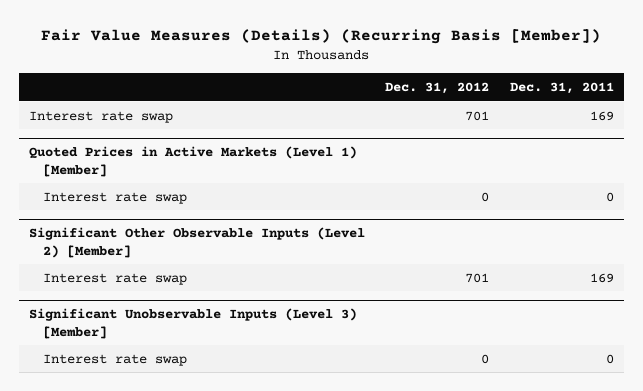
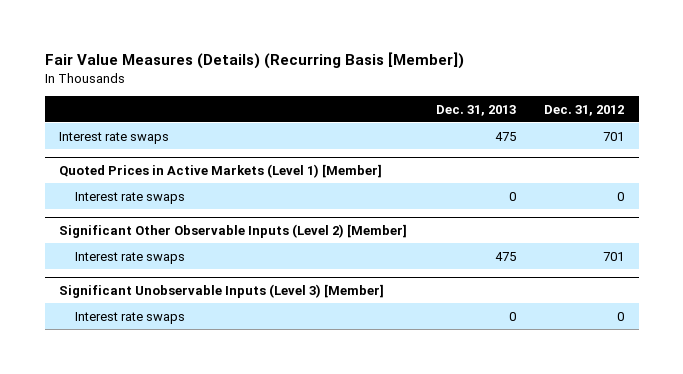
[509,81,614,94] Dec. 31, 2011 -> none
none -> [435,104,516,116] Dec. 31, 2013
[28,110,173,123] Interest rate swap -> [59,131,170,144] Interest rate swaps
[43,191,188,204] Interest rate swap -> [74,191,185,204] Interest rate swaps
[43,272,188,285] Interest rate swap -> [74,251,185,264] Interest rate swaps
[43,353,188,366] Interest rate swap -> [74,311,185,324] Interest rate swaps

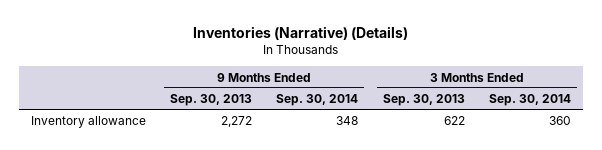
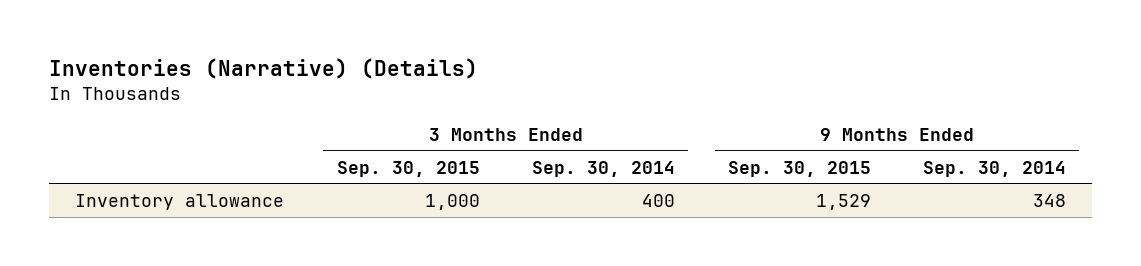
[170,94,253,107] Sep. 30, 2013 -> none
[382,94,465,107] Sep. 30, 2013 -> none
none -> [336,160,480,177] Sep. 30, 2015
none -> [727,160,871,177] Sep. 30, 2015
[548,116,571,126] 360 -> [642,193,676,207] 400

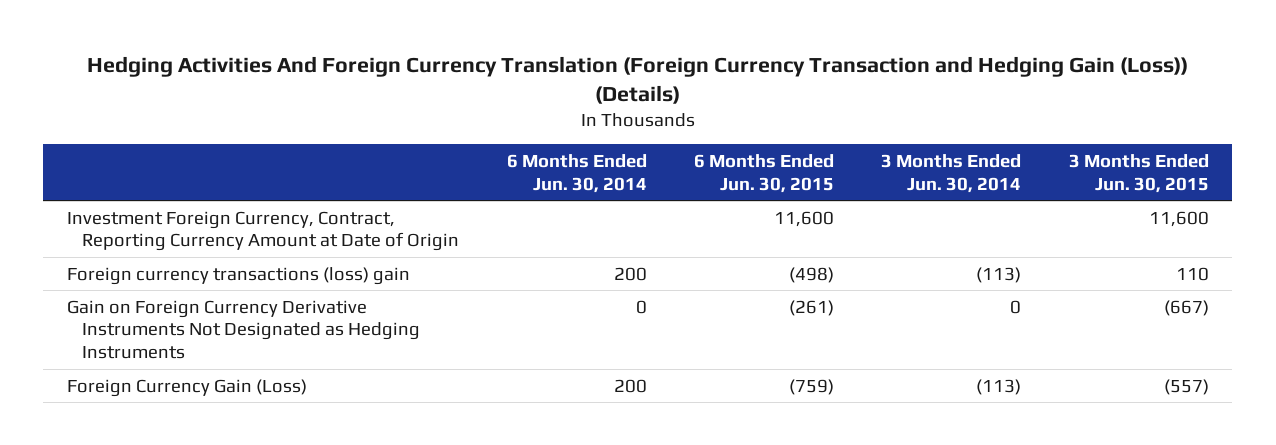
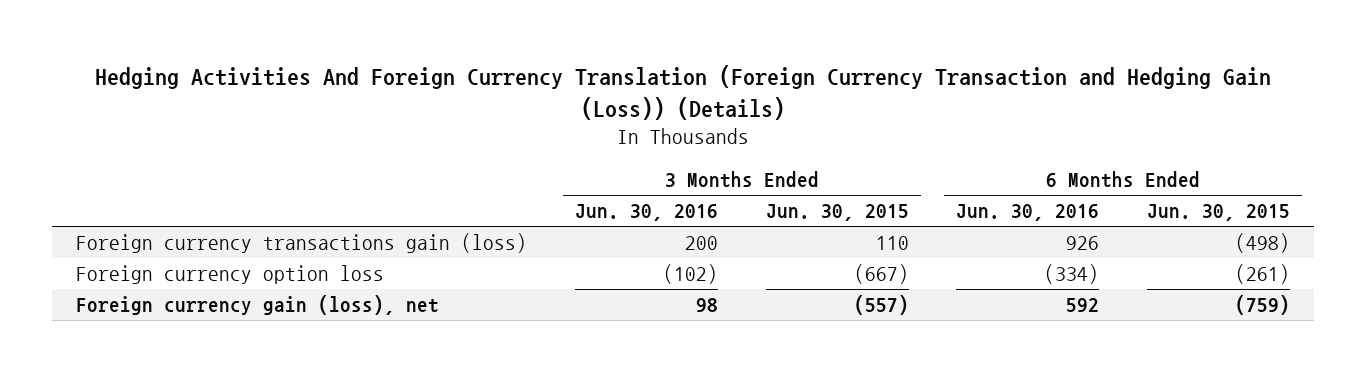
[506,153,647,193] 6 Months Ended Jun. 30, 2014 -> none
[881,153,1022,193] 3 Months Ended Jun. 30, 2014 -> none
none -> [574,204,718,222] Jun. 30, 2016
none -> [956,204,1100,222] Jun. 30, 2016
[66,210,460,252] Investment Foreign Currency, Contract, Reporting Currency Amount at Date of Origin -> none
[66,266,410,285] Foreign currency transactions (loss) gain -> [76,233,528,254] Foreign currency transactions gain (loss)
[66,299,421,360] Gain on Foreign Currency Derivative Instruments Not Designated as Hedging Instruments -> [76,265,385,285] Foreign currency option loss
[66,378,307,397] Foreign Currency Gain (Loss) -> [76,295,440,316] Foreign currency gain (loss), net

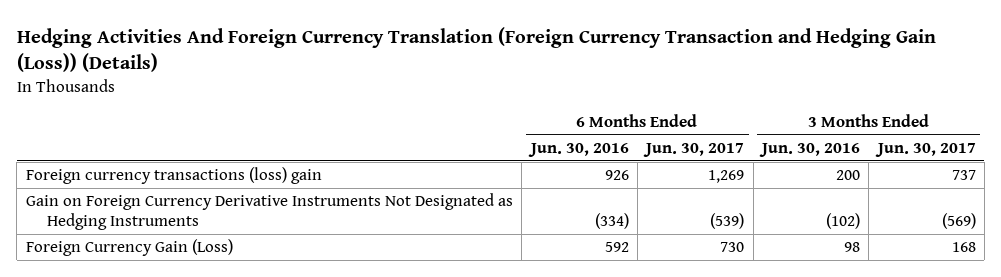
[765,204,909,222] Jun. 30, 2015 -> none
[1147,204,1291,222] Jun. 30, 2015 -> none
none -> [643,142,745,157] Jun. 30, 2017
none -> [874,142,976,157] Jun. 30, 2017
[76,233,528,254] Foreign currency transactions gain (loss) -> [25,167,322,185] Foreign currency transactions (loss) gain
[76,265,385,285] Foreign currency option loss -> [25,193,513,230] Gain on Foreign Currency Derivative Instruments Not Designated as Hedging Instruments
[76,295,440,316] Foreign currency gain (loss), net -> [25,239,233,257] Foreign Currency Gain (Loss)

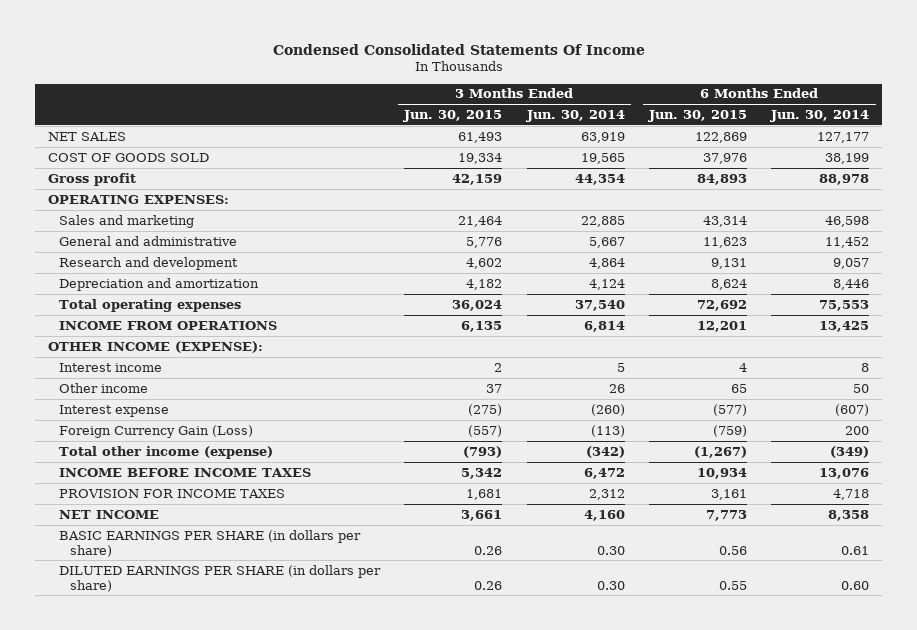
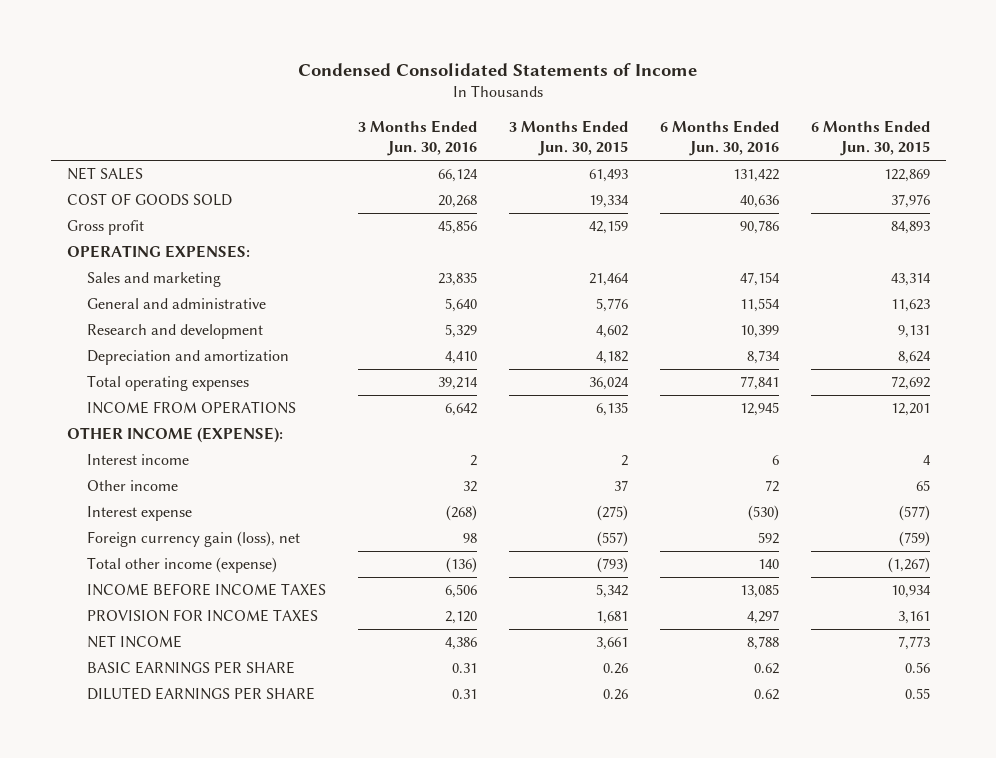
[272,43,645,55] Condensed Consolidated Statements Of Income -> [298,62,698,76] Condensed Consolidated Statements of Income
[525,109,625,122] Jun. 30, 2014 -> none
[770,109,870,122] Jun. 30, 2014 -> none
none -> [358,119,478,157] 3 Months Ended Jun. 30, 2016
none -> [659,119,779,157] 6 Months Ended Jun. 30, 2016
[58,424,253,438] Foreign Currency Gain (Loss) -> [87,531,301,548] Foreign currency gain (loss), net
[58,529,361,557] BASIC EARNINGS PER SHARE (in dollars per share) -> [87,661,296,675] BASIC EARNINGS PER SHARE
[58,564,381,592] DILUTED EARNINGS PER SHARE (in dollars per share) -> [87,687,316,701] DILUTED EARNINGS PER SHARE

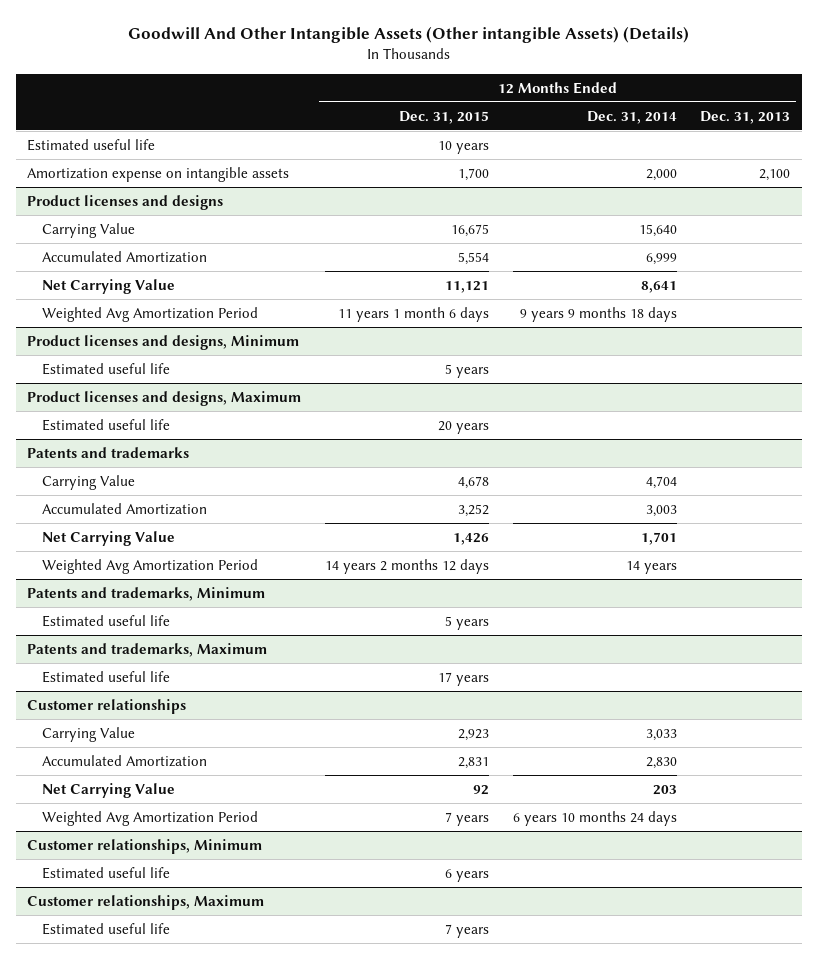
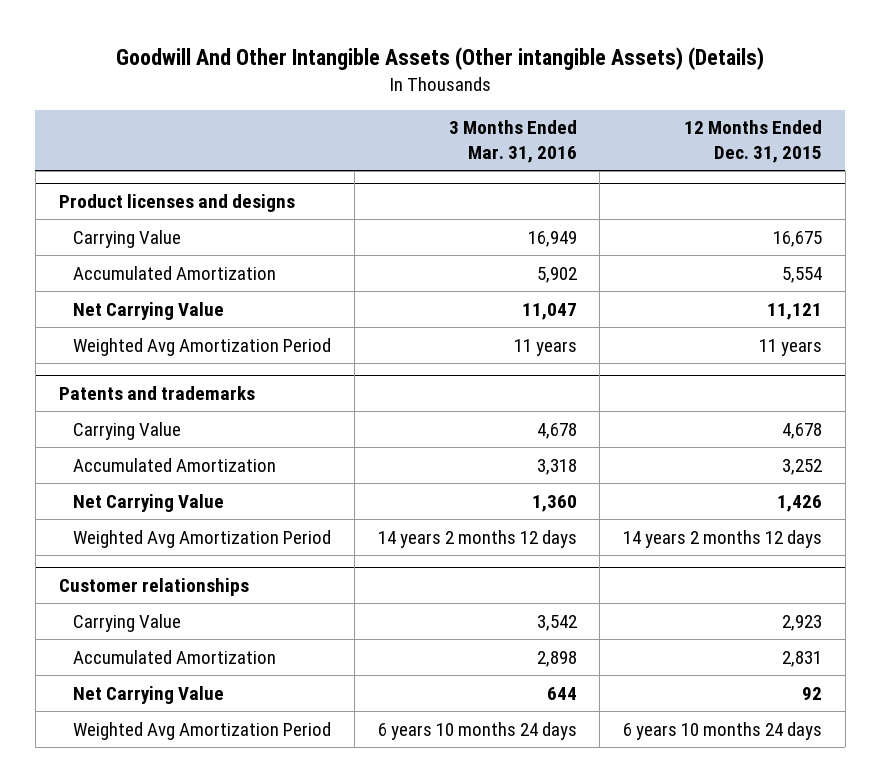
[586,110,677,124] Dec. 31, 2014 -> none
[700,110,791,124] Dec. 31, 2013 -> none
none -> [448,120,577,164] 3 Months Ended Mar. 31, 2016
[27,138,156,151] Estimated useful life -> none
[27,166,290,182] Amortization expense on intangible assets -> none
[27,334,300,350] Product licenses and designs, Minimum -> none
[41,362,170,375] Estimated useful life -> none
[27,390,302,406] Product licenses and designs, Maximum -> none
[41,418,170,431] Estimated useful life -> none
[338,306,490,322] 11 years 1 month 6 days -> [758,338,822,356] 11 years
[27,586,266,601] Patents and trademarks, Minimum -> none
[41,614,170,627] Estimated useful life -> none
[27,642,268,657] Patents and trademarks, Maximum -> none
[41,670,170,683] Estimated useful life -> none
[27,838,263,854] Customer relationships, Minimum -> none
[41,866,170,879] Estimated useful life -> none
[27,894,265,910] Customer relationships, Maximum -> none
[41,922,170,935] Estimated useful life -> none
[445,811,490,826] 7 years -> [622,721,822,740] 6 years 10 months 24 days

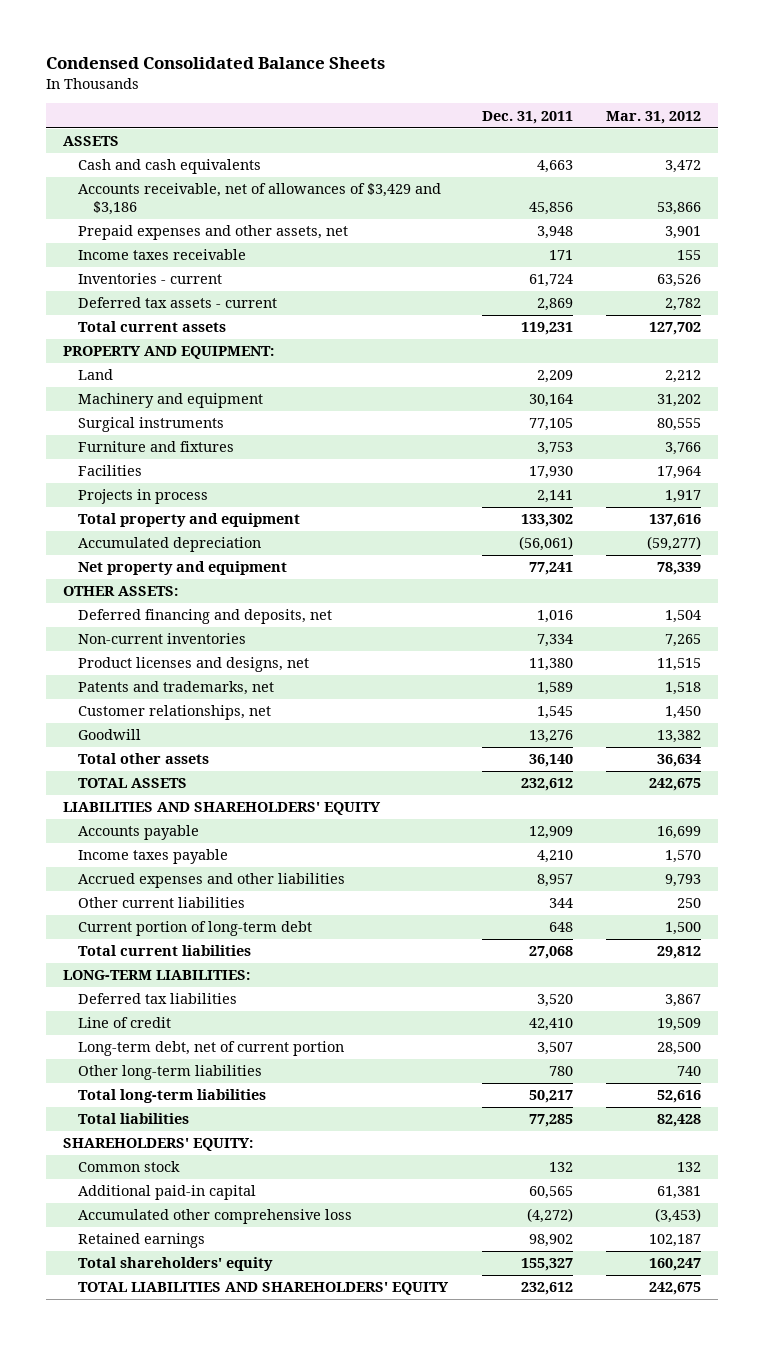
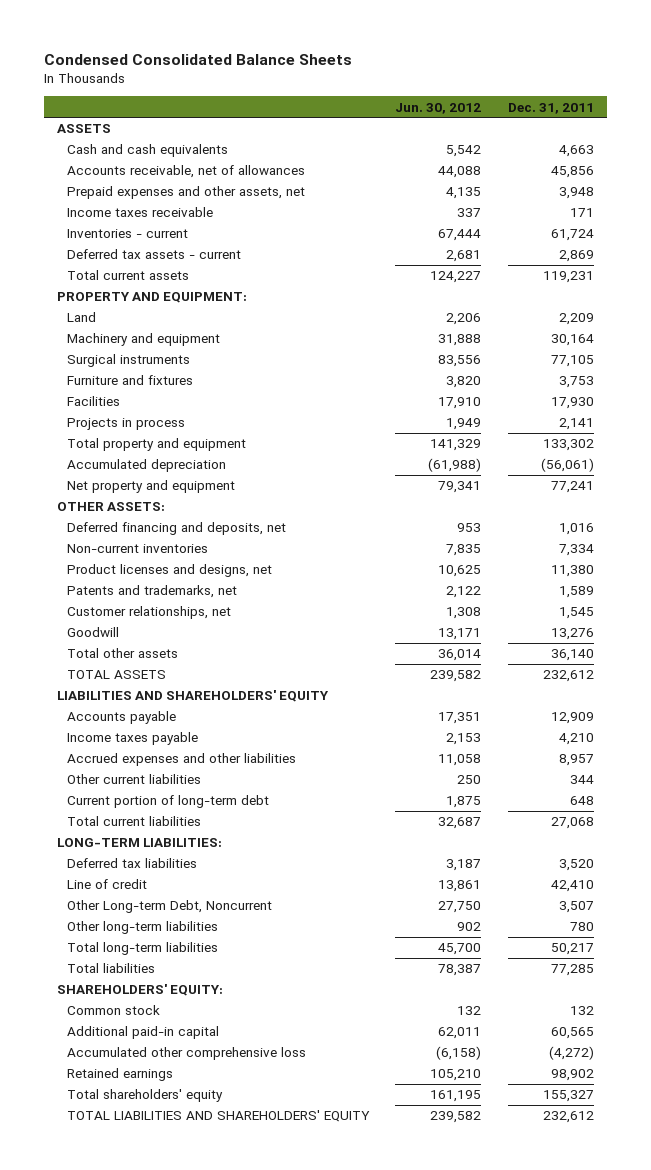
[605,110,701,124] Mar. 31, 2012 -> none
none -> [395,102,482,114] Jun. 30, 2012
[78,183,442,215] Accounts receivable, net of allowances of $3,429 and $3,186 -> [66,165,305,179] Accounts receivable, net of allowances
[78,1041,345,1057] Long-term debt, net of current portion -> [66,900,272,914] Other Long-term Debt, Noncurrent

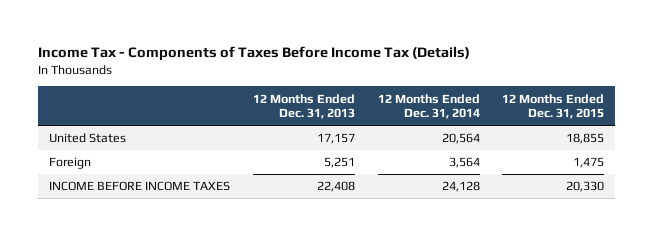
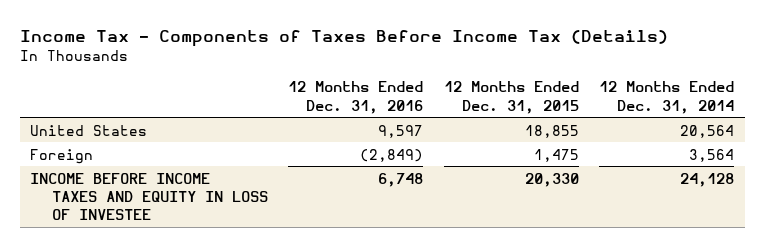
[252,93,355,120] 12 Months Ended Dec. 31, 2013 -> none
none -> [288,81,424,114] 12 Months Ended Dec. 31, 2016
[49,181,231,192] INCOME BEFORE INCOME TAXES -> [30,172,268,220] INCOME BEFORE INCOME TAXES AND EQUITY IN LOSS OF INVESTEE

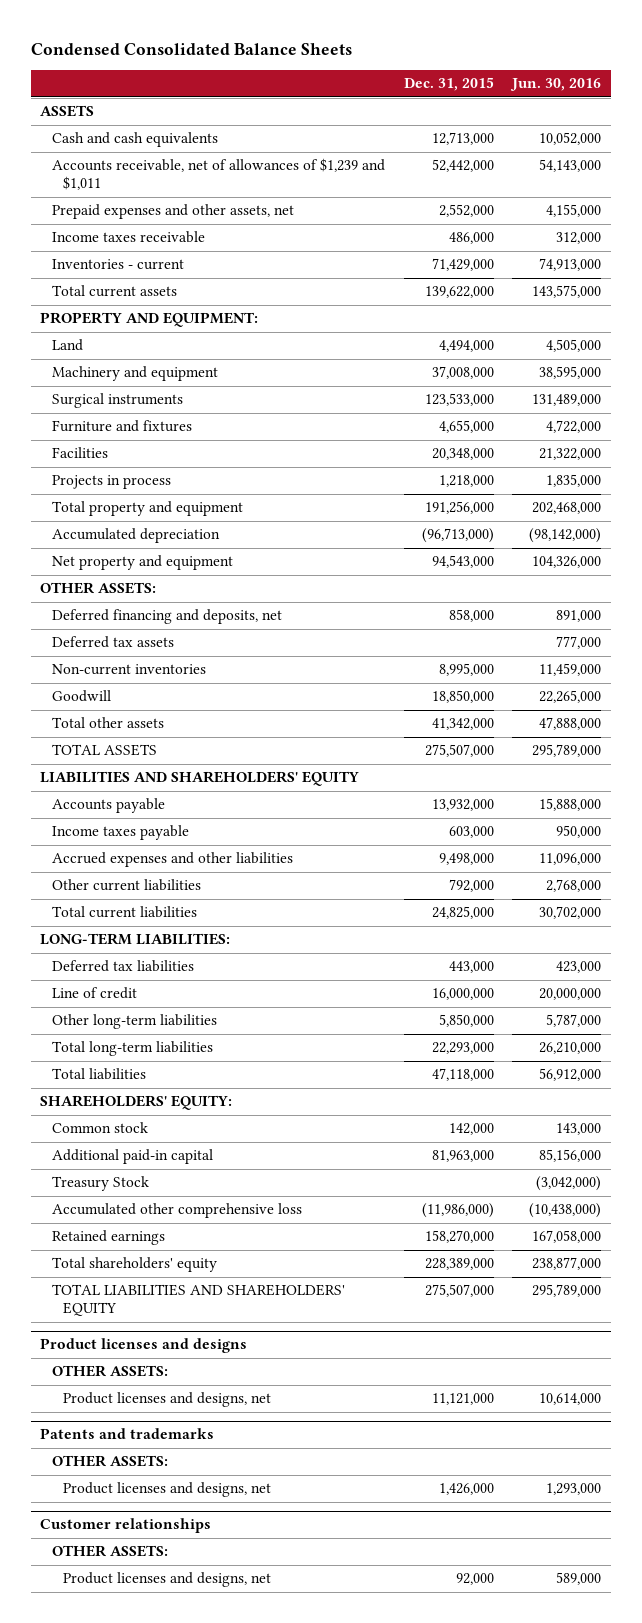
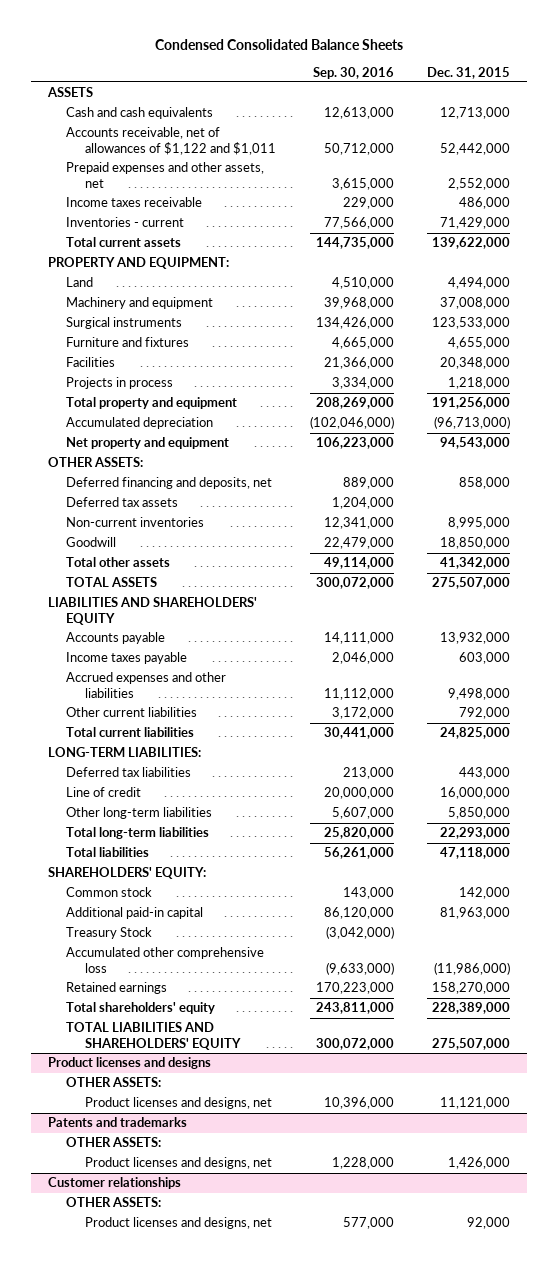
[510,78,602,92] Jun. 30, 2016 -> none
none -> [312,66,394,79] Sep. 30, 2016
[51,158,385,191] Accounts receivable, net of allowances of $1,239 and $1,011 -> [66,127,277,155] Accounts receivable, net of allowances of $1,122 and $1,011

